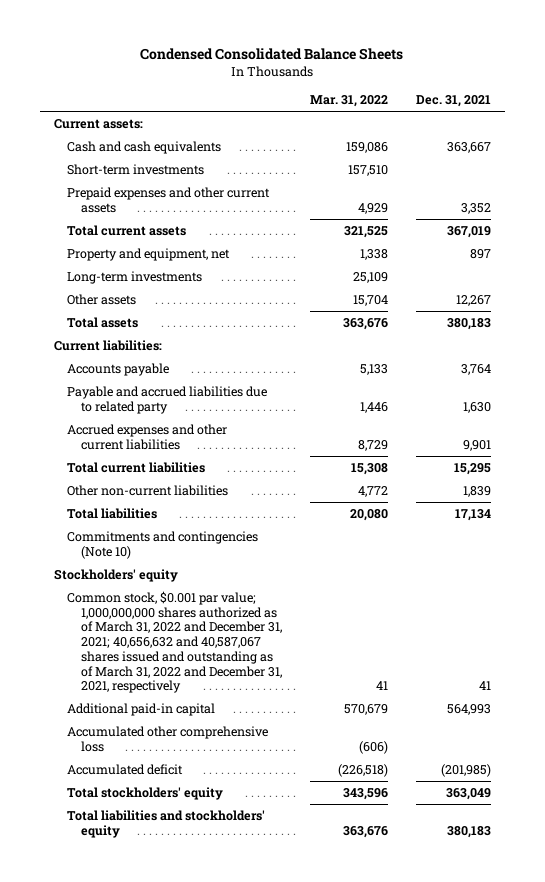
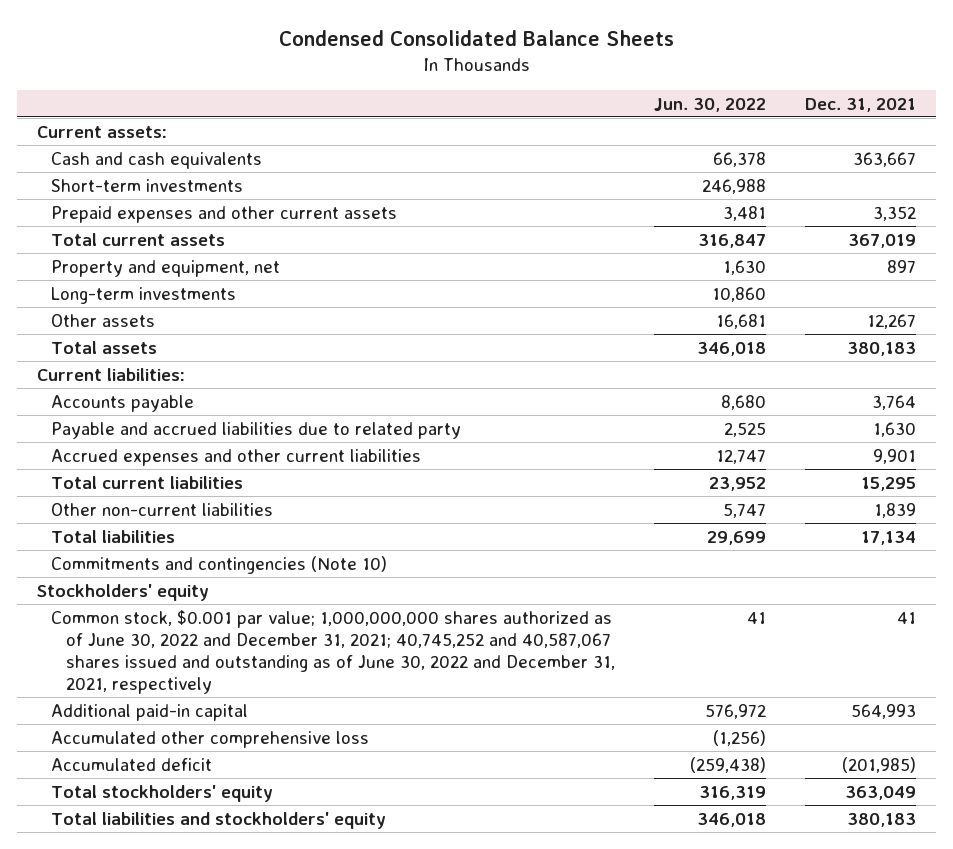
[309,95,388,108] Mar. 31, 2022 -> none
none -> [654,97,767,112] Jun. 30, 2022
[67,591,282,694] Common stock, $0.001 par value; 1,000,000,000 shares authorized as of March 31, 2022 and December 31, 2021; 40,656,632 and 40,587,067 shares issued and outstanding as of March 31, 2022 and December 31, 2021, respectively -> [51,609,616,694] Common stock, $0.001 par value; 1,000,000,000 shares authorized as of June 30, 2022 and December 31, 2021; 40,745,252 and 40,587,067 shares issued and outstanding as of June 30, 2022 and December 31, 2021, respectively

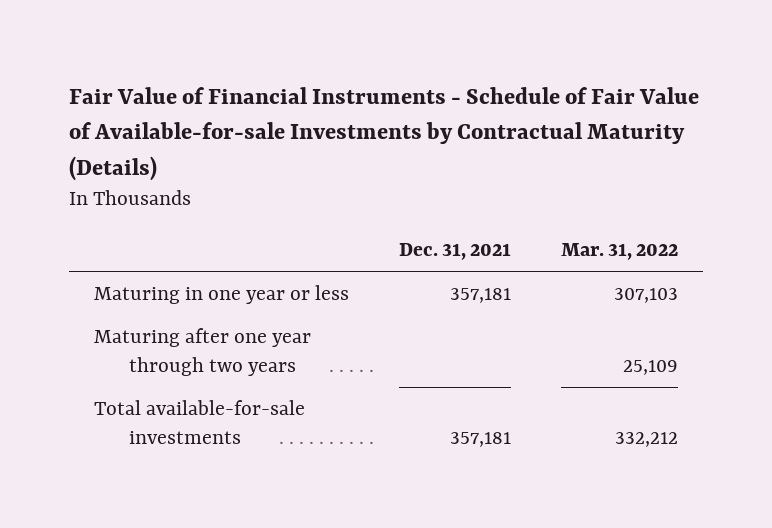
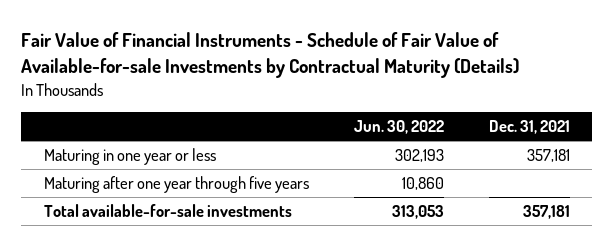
[560,243,678,261] Mar. 31, 2022 -> none
none -> [353,120,444,135] Jun. 30, 2022
[93,328,311,376] Maturing after one year through two years -> [43,176,309,194] Maturing after one year through five years

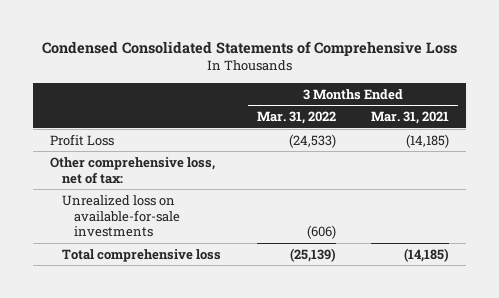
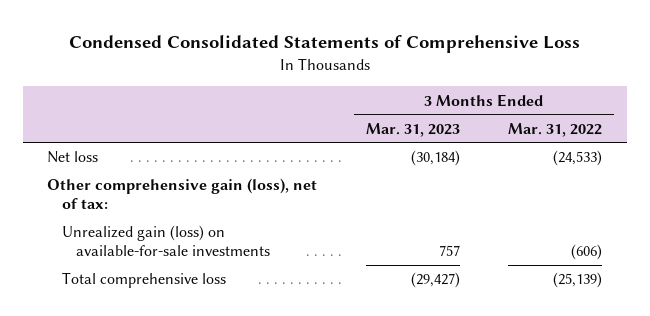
[370,111,449,125] Mar. 31, 2021 -> none
none -> [365,122,460,137] Mar. 31, 2023
[50,133,115,146] Profit Loss -> [47,151,99,164] Net loss
[50,156,216,184] Other comprehensive loss, net of tax: -> [47,178,318,210] Other comprehensive gain (loss), net of tax:
[62,194,181,238] Unrealized loss on available-for-sale investments -> [61,225,270,257] Unrealized gain (loss) on available-for-sale investments

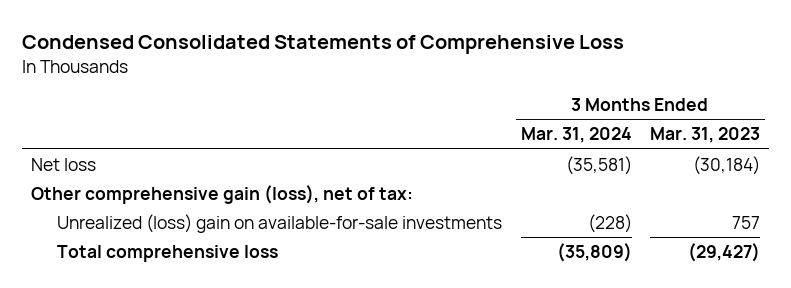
[508,122,603,137] Mar. 31, 2022 -> none
none -> [520,127,632,144] Mar. 31, 2024
[61,225,270,257] Unrealized gain (loss) on available-for-sale investments -> [57,213,503,233] Unrealized (loss) gain on available-for-sale investments

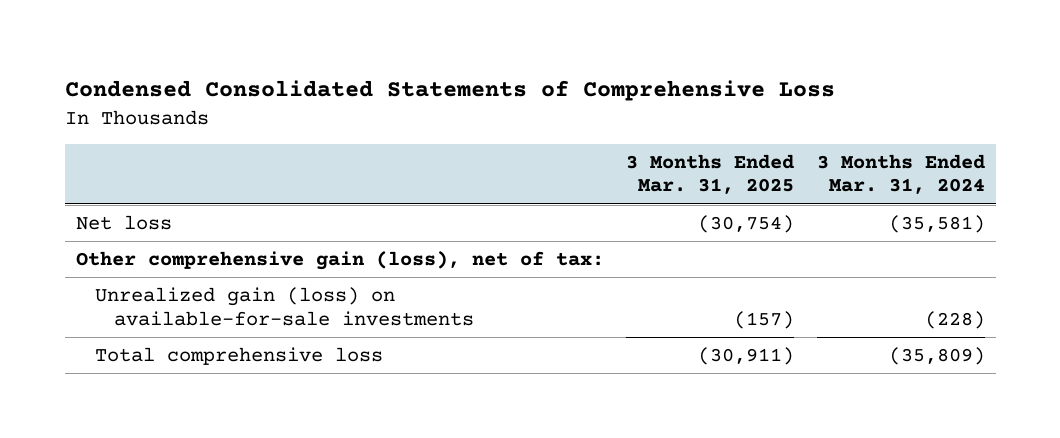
[649,127,760,144] Mar. 31, 2023 -> none
none -> [626,153,795,195] 3 Months Ended Mar. 31, 2025
[57,213,503,233] Unrealized (loss) gain on available-for-sale investments -> [94,287,474,326] Unrealized gain (loss) on available-for-sale investments

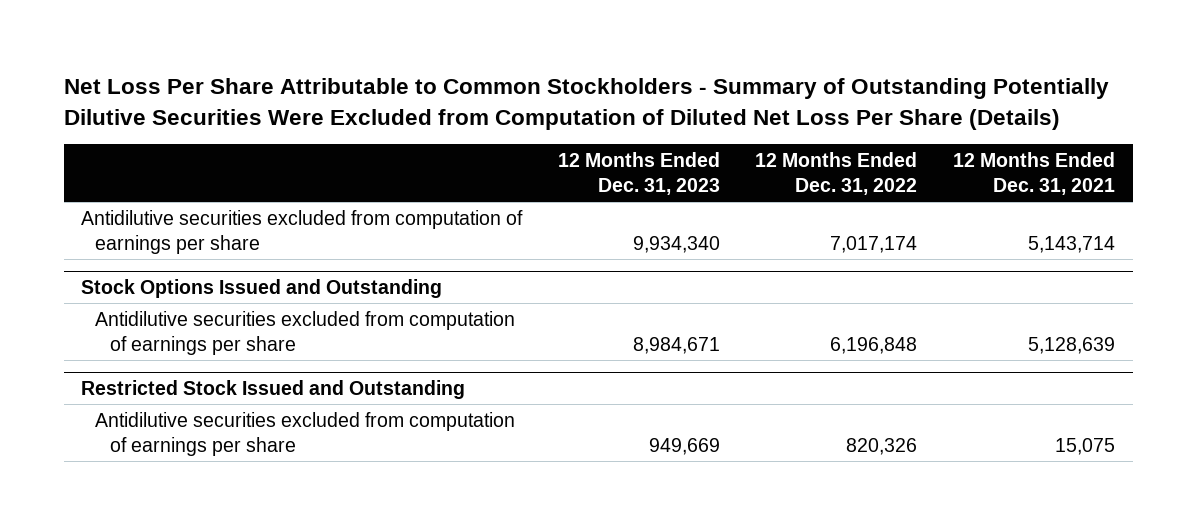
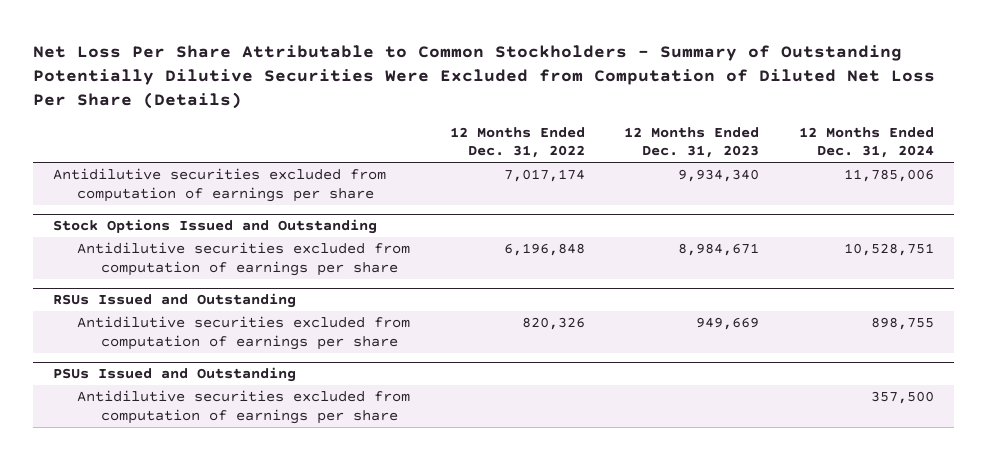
[952,151,1115,196] 12 Months Ended Dec. 31, 2021 -> none
none -> [798,126,934,159] 12 Months Ended Dec. 31, 2024
[81,380,466,400] Restricted Stock Issued and Outstanding -> [52,293,296,309] RSUs Issued and Outstanding
none -> [52,367,296,383] PSUs Issued and Outstanding
none -> [76,390,410,424] Antidilutive securities excluded from computation of earnings per share

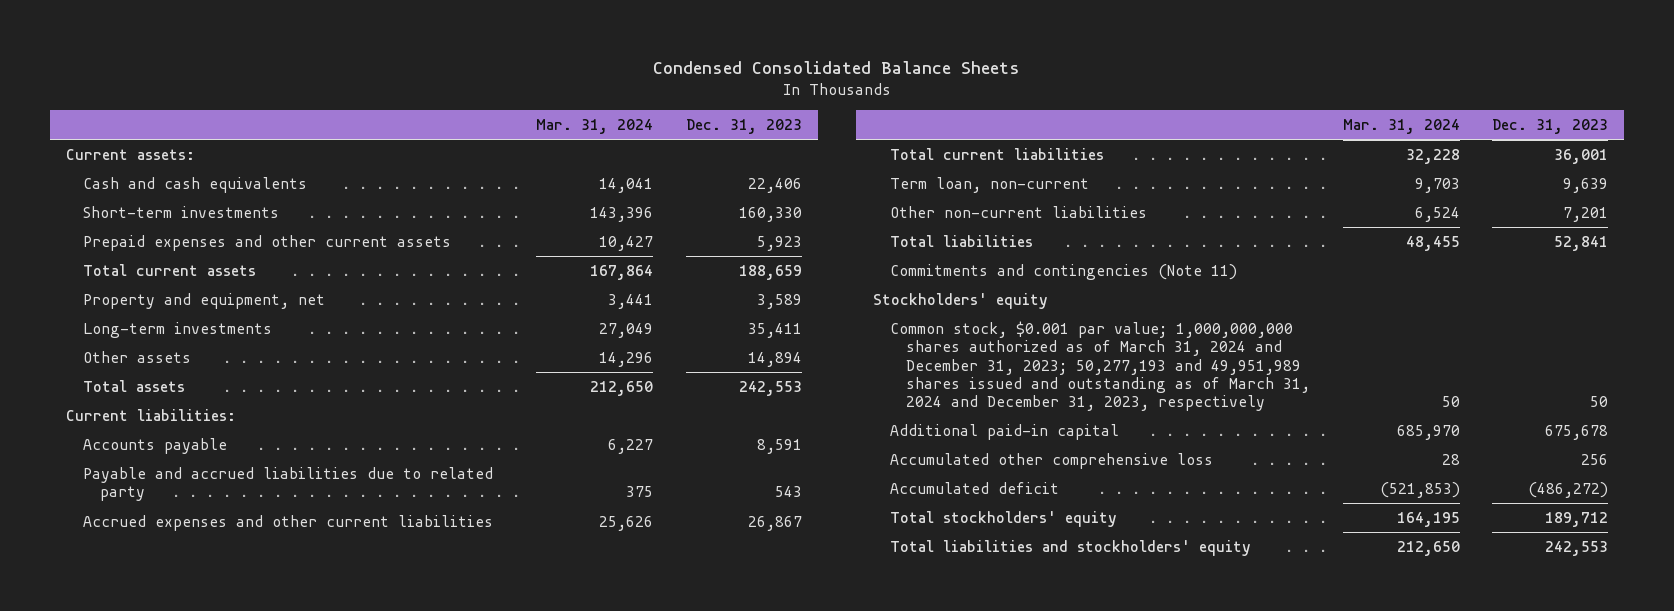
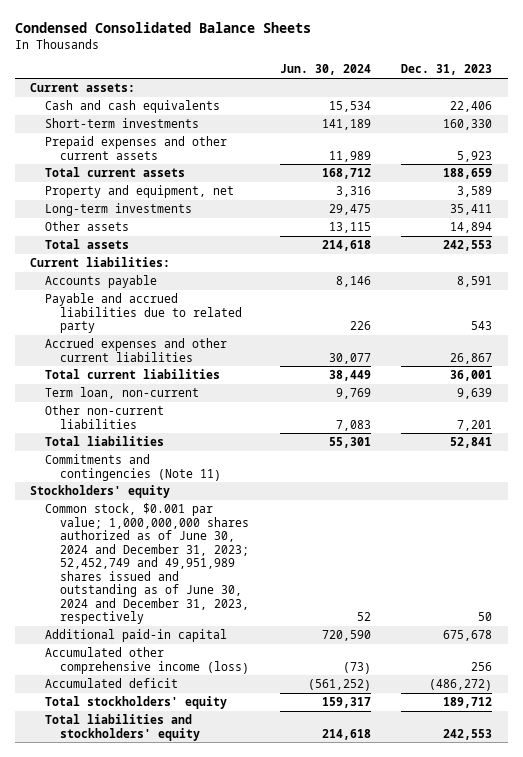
[536,118,654,134] Mar. 31, 2024 -> none
none -> [279,64,371,76] Jun. 30, 2024
[889,320,1311,412] Common stock, $0.001 par value; 1,000,000,000 shares authorized as of March 31, 2024 and December 31, 2023; 50,277,193 and 49,951,989 shares issued and outstanding as of March 31, 2024 and December 31, 2023, respectively -> [44,502,249,625] Common stock, $0.001 par value; 1,000,000,000 shares authorized as of June 30, 2024 and December 31, 2023; 52,452,749 and 49,951,989 shares issued and outstanding as of June 30, 2024 and December 31, 2023, respectively
[889,452,1213,469] Accumulated other comprehensive loss -> [44,646,249,674] Accumulated other comprehensive income (loss)

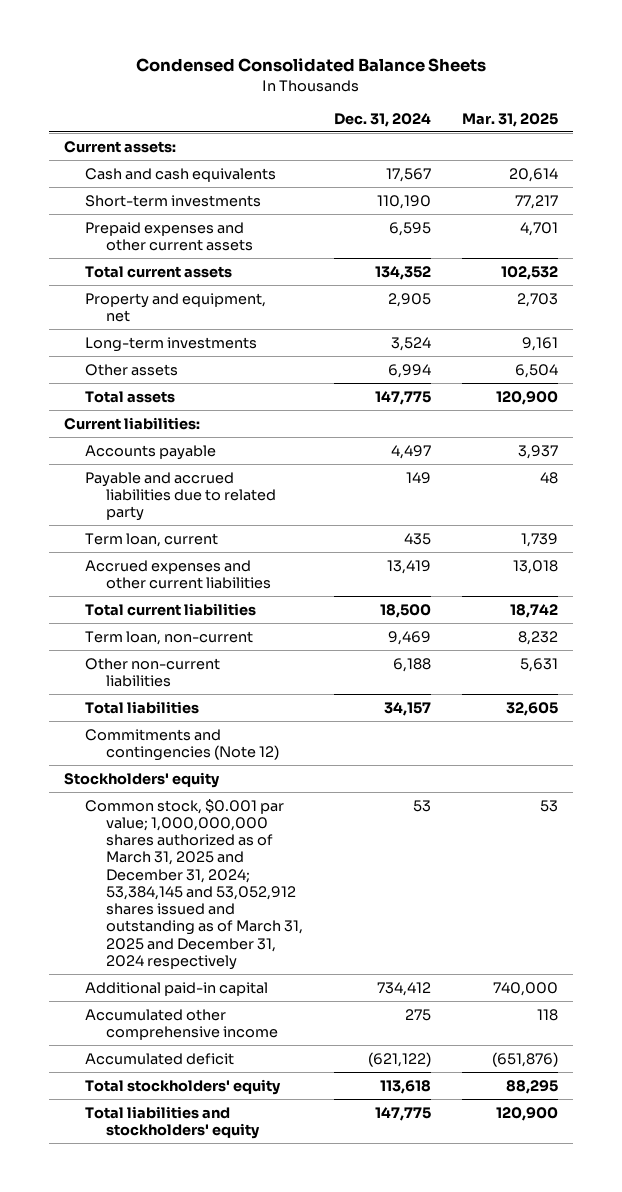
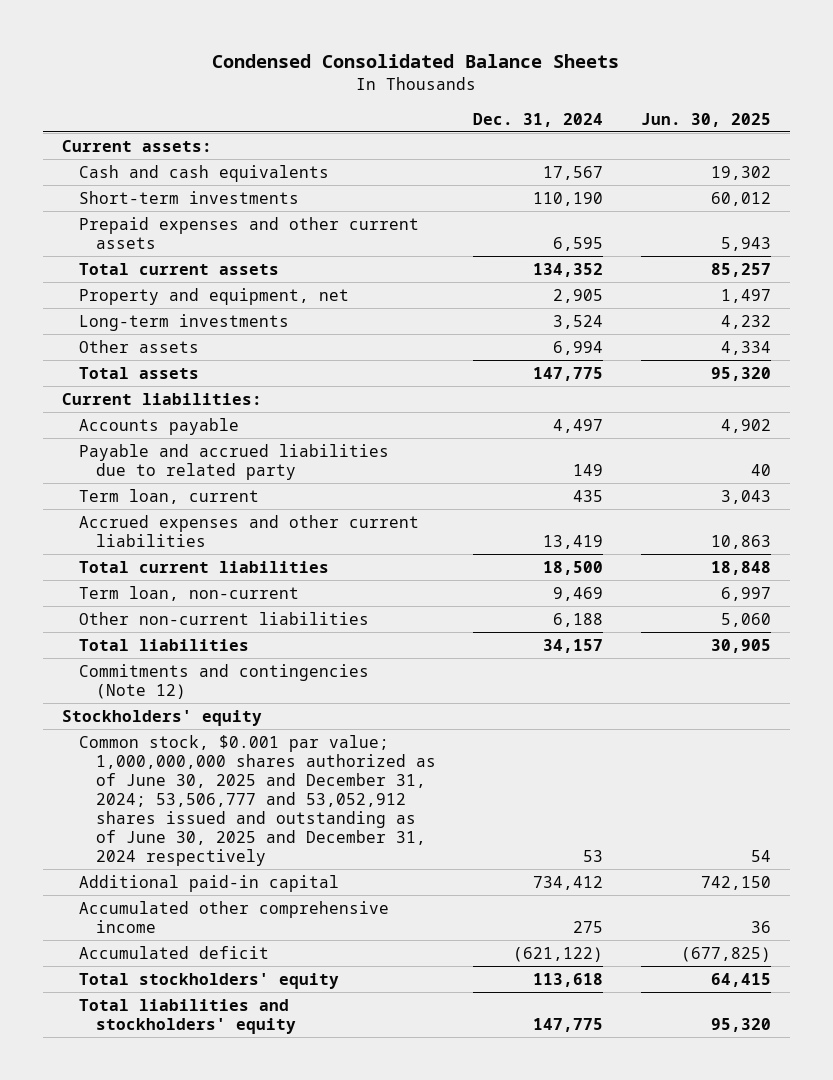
[461,112,558,127] Mar. 31, 2025 -> none
none -> [640,112,771,127] Jun. 30, 2025
[85,798,303,970] Common stock, $0.001 par value; 1,000,000,000 shares authorized as of March 31, 2025 and December 31, 2024; 53,384,145 and 53,052,912 shares issued and outstanding as of March 31, 2025 and December 31, 2024 respectively -> [78,734,436,866] Common stock, $0.001 par value; 1,000,000,000 shares authorized as of June 30, 2025 and December 31, 2024; 53,506,777 and 53,052,912 shares issued and outstanding as of June 30, 2025 and December 31, 2024 respectively

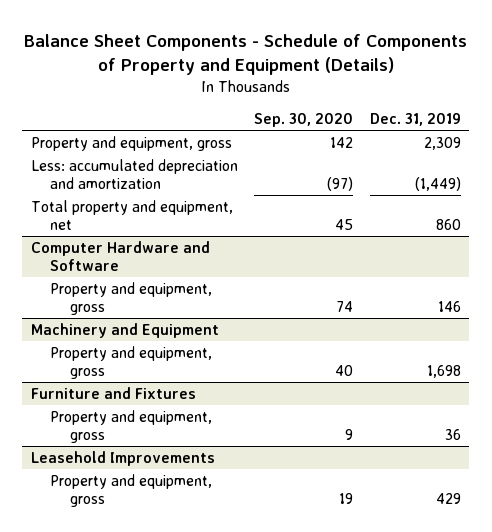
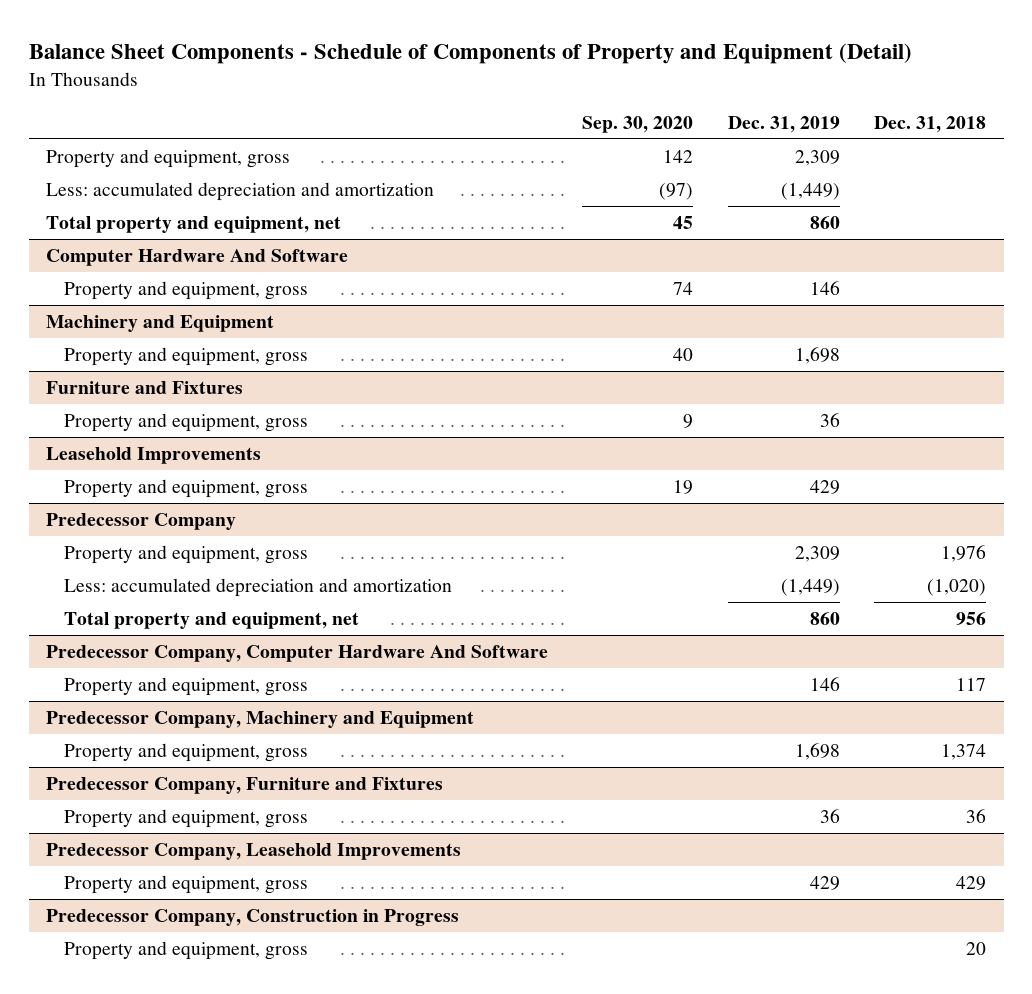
[23,33,467,75] Balance Sheet Components - Schedule of Components of Property and Equipment (Details) -> [28,43,912,65] Balance Sheet Components - Schedule of Components of Property and Equipment (Detail)
none -> [874,115,987,133] Dec. 31, 2018
[30,240,210,271] Computer Hardware and Software -> [45,248,348,266] Computer Hardware And Software
none -> [45,512,236,530] Predecessor Company
none -> [64,544,309,564] Property and equipment, gross
none -> [64,577,453,597] Less: accumulated depreciation and amortization
none -> [64,611,360,629] Total property and equipment, net
none -> [45,644,548,662] Predecessor Company, Computer Hardware And Software
none -> [64,676,309,696] Property and equipment, gross
none -> [45,710,474,728] Predecessor Company, Machinery and Equipment
none -> [64,742,309,762] Property and equipment, gross
none -> [45,776,443,794] Predecessor Company, Furniture and Fixtures
none -> [64,808,309,828] Property and equipment, gross
none -> [45,842,461,860] Predecessor Company, Leasehold Improvements
none -> [64,874,309,894] Property and equipment, gross
none -> [45,908,459,926] Predecessor Company, Construction in Progress
none -> [64,940,309,960] Property and equipment, gross

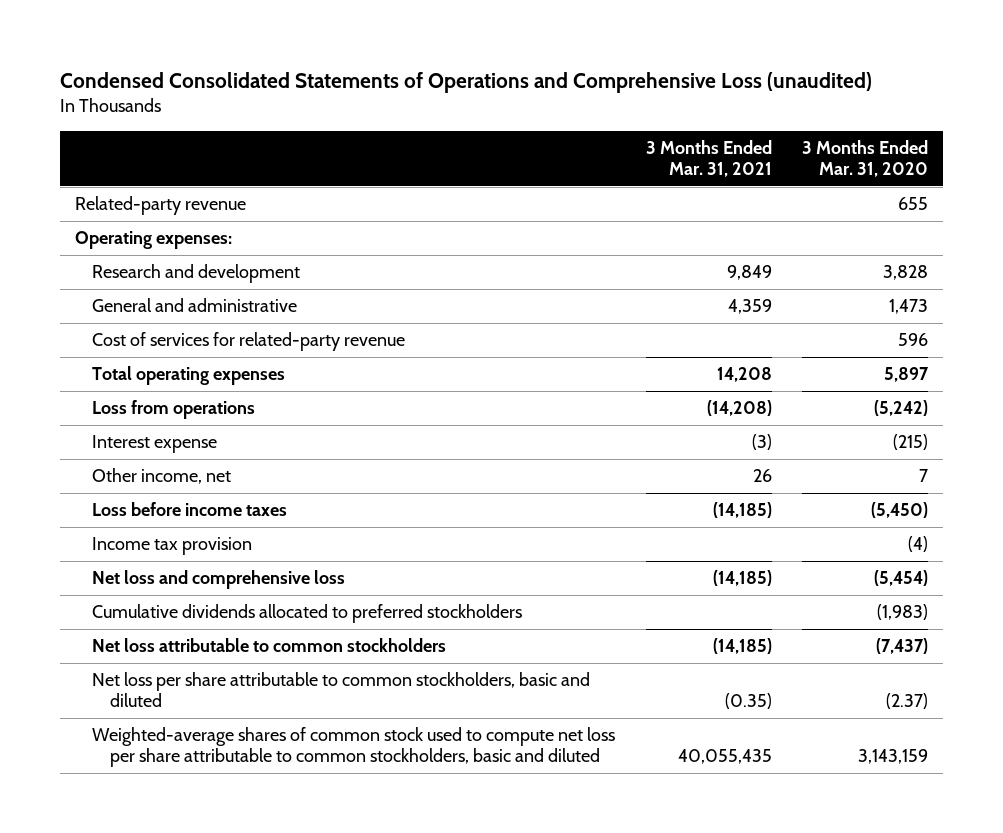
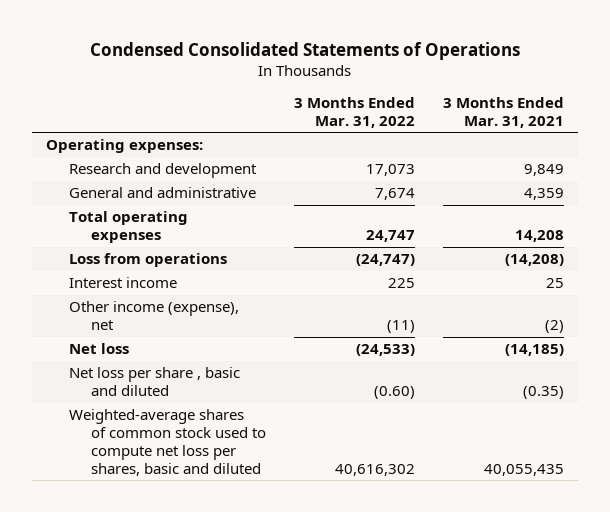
[59,71,872,93] Condensed Consolidated Statements of Operations and Comprehensive Loss (unaudited) -> [90,41,521,60] Condensed Consolidated Statements of Operations
[802,140,929,178] 3 Months Ended Mar. 31, 2020 -> none
none -> [293,96,415,128] 3 Months Ended Mar. 31, 2022
[74,196,246,216] Related-party revenue -> none
[92,332,406,352] Cost of services for related-party revenue -> none
[92,502,288,517] Loss before income taxes -> none
[92,537,253,556] Income tax provision -> none
[92,604,523,624] Cumulative dividends allocated to preferred stockholders -> none
[92,638,447,653] Net loss attributable to common stockholders -> none
[92,435,218,454] Interest expense -> [68,277,177,289] Interest income
[751,434,772,451] (3) -> [545,278,564,289] 25
[92,468,232,485] Other income, net -> [68,301,239,331] Other income (expense), net
[752,469,772,483] 26 -> [544,320,564,334] (2)
[92,570,346,590] Net loss and comprehensive loss -> [68,343,129,355] Net loss
[92,672,591,708] Net loss per share attributable to common stockholders, basic and diluted -> [68,367,240,397] Net loss per share , basic and diluted
[92,727,616,768] Weighted-average shares of common stock used to compute net loss per share attributable to common stockholders, basic and diluted -> [68,409,267,476] Weighted-average shares of common stock used to compute net loss per shares, basic and diluted

